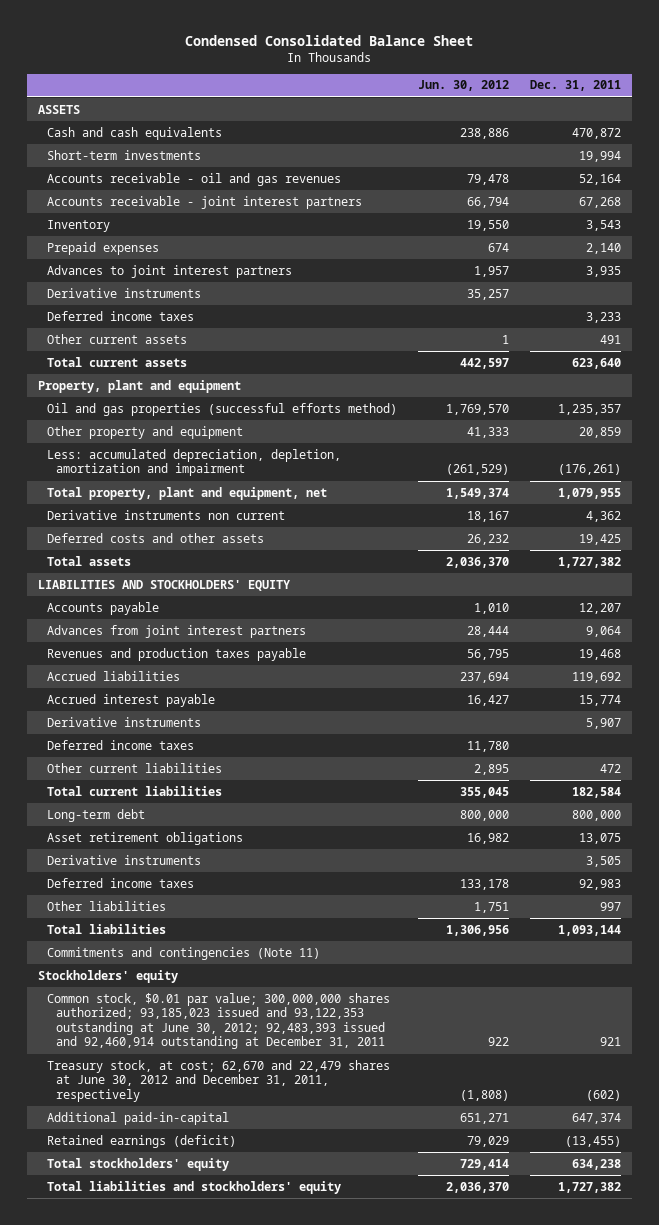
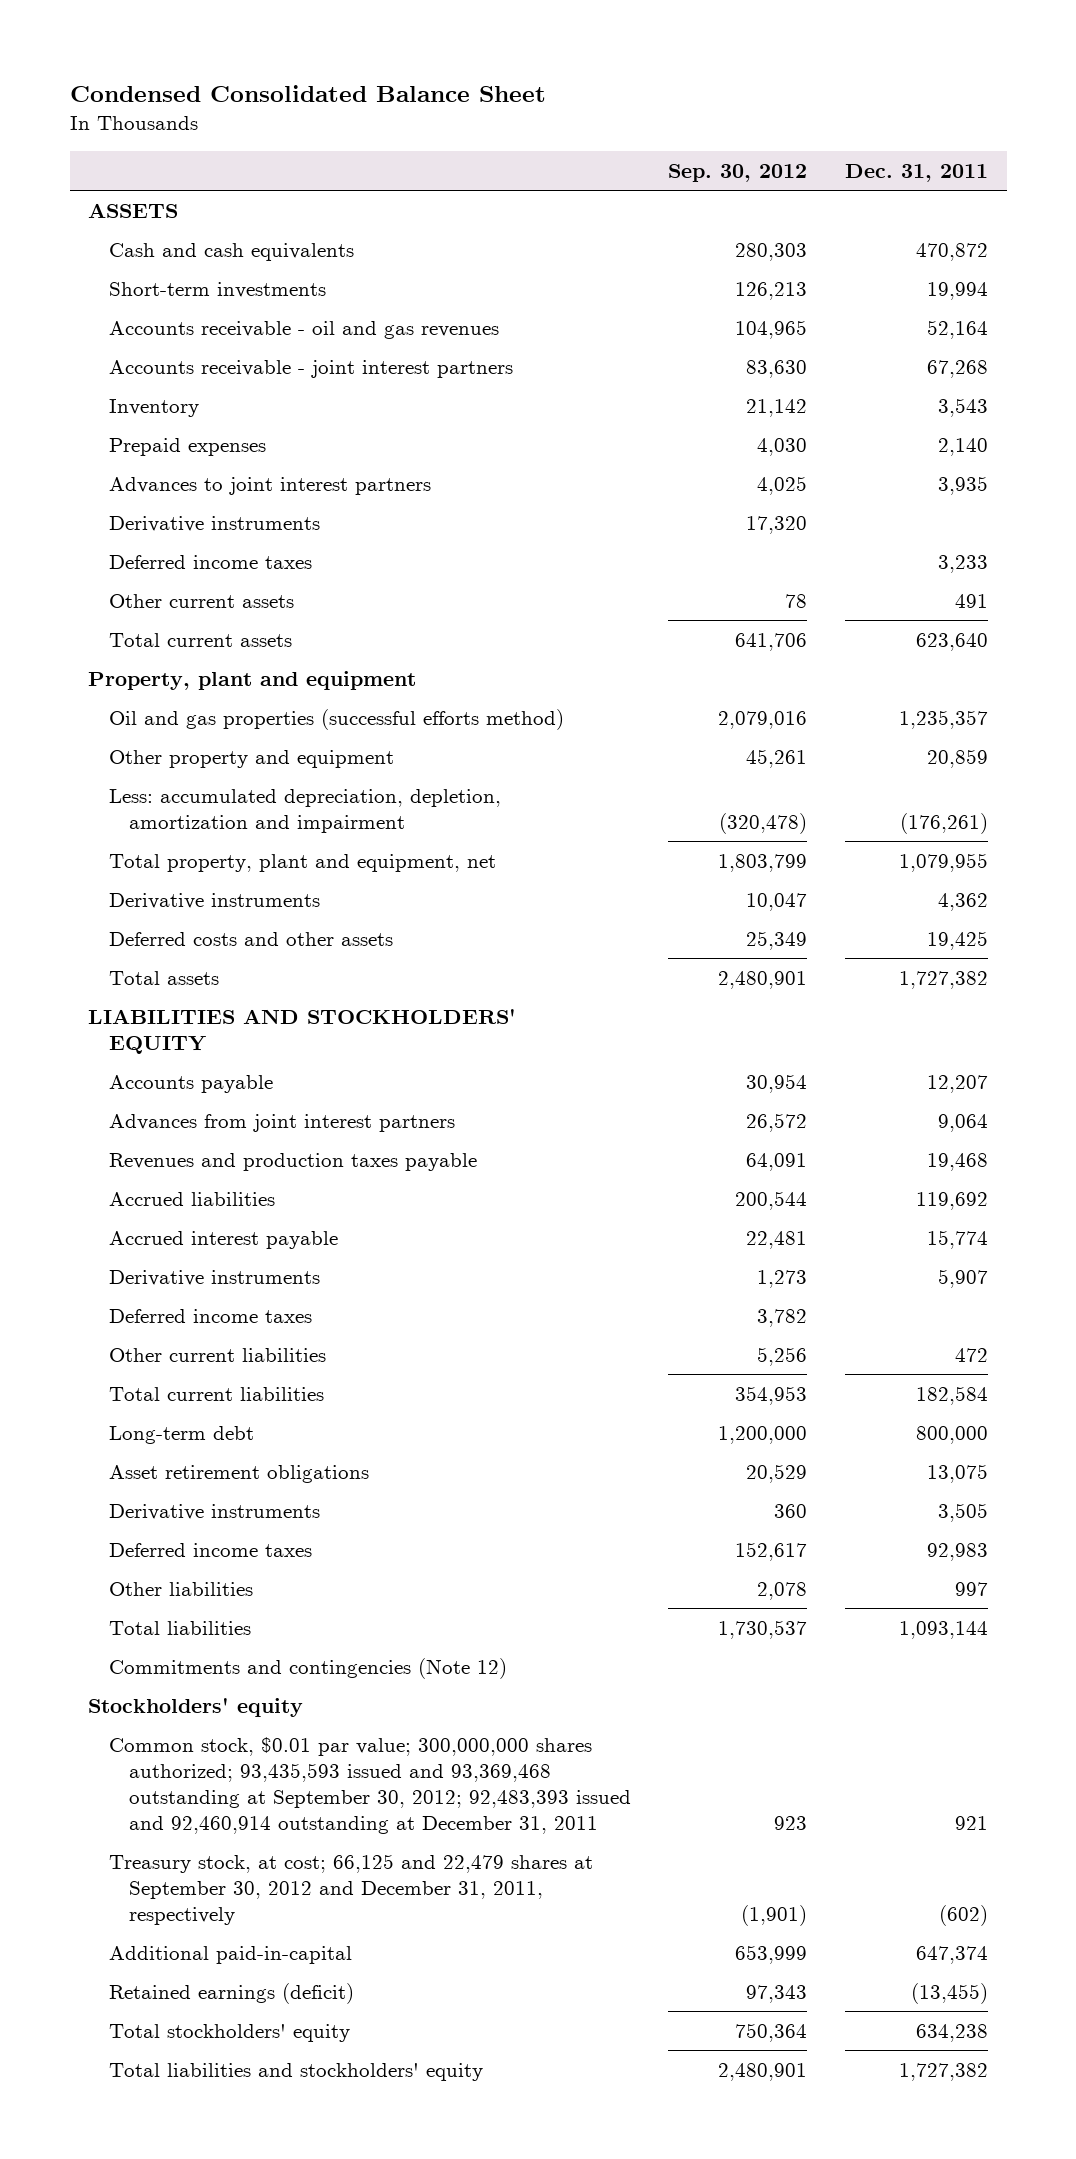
[417,80,509,92] Jun. 30, 2012 -> none
none -> [668,164,808,183] Sep. 30, 2012
[46,509,285,520] Derivative instruments non current -> [108,892,320,909] Derivative instruments
[46,946,320,960] Commitments and contingencies (Note 11) -> [108,1657,507,1679] Commitments and contingencies (Note 12)
[46,992,390,1050] Common stock, $0.01 par value; 300,000,000 shares authorized; 93,185,023 issued and 93,122,353 outstanding at June 30, 2012; 92,483,393 issued and 92,460,914 outstanding at December 31, 2011 -> [108,1736,631,1834] Common stock, $0.01 par value; 300,000,000 shares authorized; 93,435,593 issued and 93,369,468 outstanding at September 30, 2012; 92,483,393 issued and 92,460,914 outstanding at December 31, 2011
[46,1059,390,1102] Treasury stock, at cost; 62,670 and 22,479 shares at June 30, 2012 and December 31, 2011, respectively -> [108,1853,593,1925] Treasury stock, at cost; 66,125 and 22,479 shares at September 30, 2012 and December 31, 2011, respectively

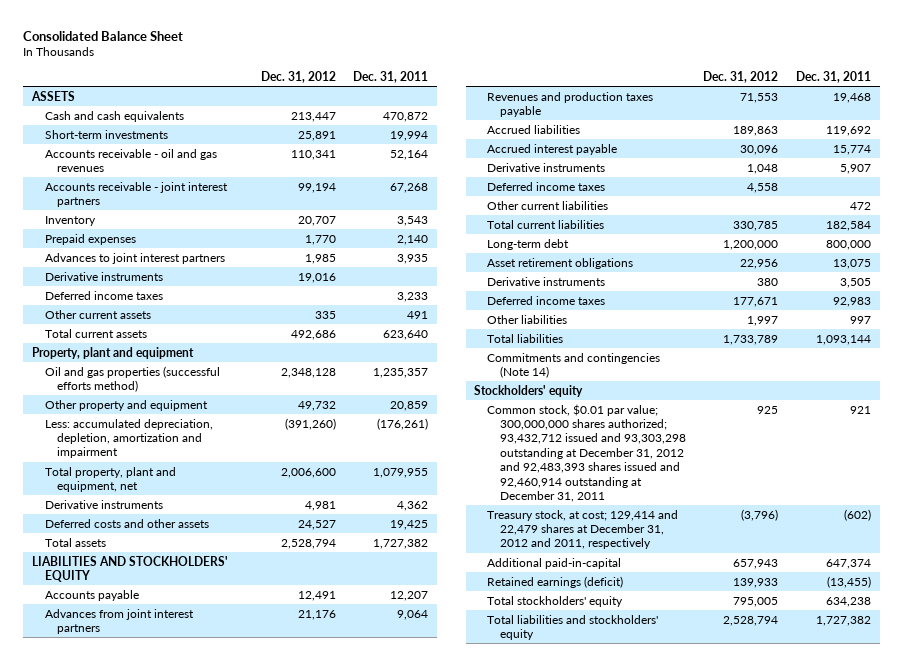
[69,84,546,102] Condensed Consolidated Balance Sheet -> [22,30,183,41] Consolidated Balance Sheet
[668,164,808,183] Sep. 30, 2012 -> none
none -> [260,71,336,84] Dec. 31, 2012
[108,1657,507,1679] Commitments and contingencies (Note 12) -> [487,352,661,378] Commitments and contingencies (Note 14)
[108,1736,631,1834] Common stock, $0.01 par value; 300,000,000 shares authorized; 93,435,593 issued and 93,369,468 outstanding at September 30, 2012; 92,483,393 issued and 92,460,914 outstanding at December 31, 2011 -> [487,403,686,503] Common stock, $0.01 par value; 300,000,000 shares authorized; 93,432,712 issued and 93,303,298 outstanding at December 31, 2012 and 92,483,393 shares issued and 92,460,914 outstanding at December 31, 2011
[108,1853,593,1925] Treasury stock, at cost; 66,125 and 22,479 shares at September 30, 2012 and December 31, 2011, respectively -> [487,509,679,550] Treasury stock, at cost; 129,414 and 22,479 shares at December 31, 2012 and 2011, respectively

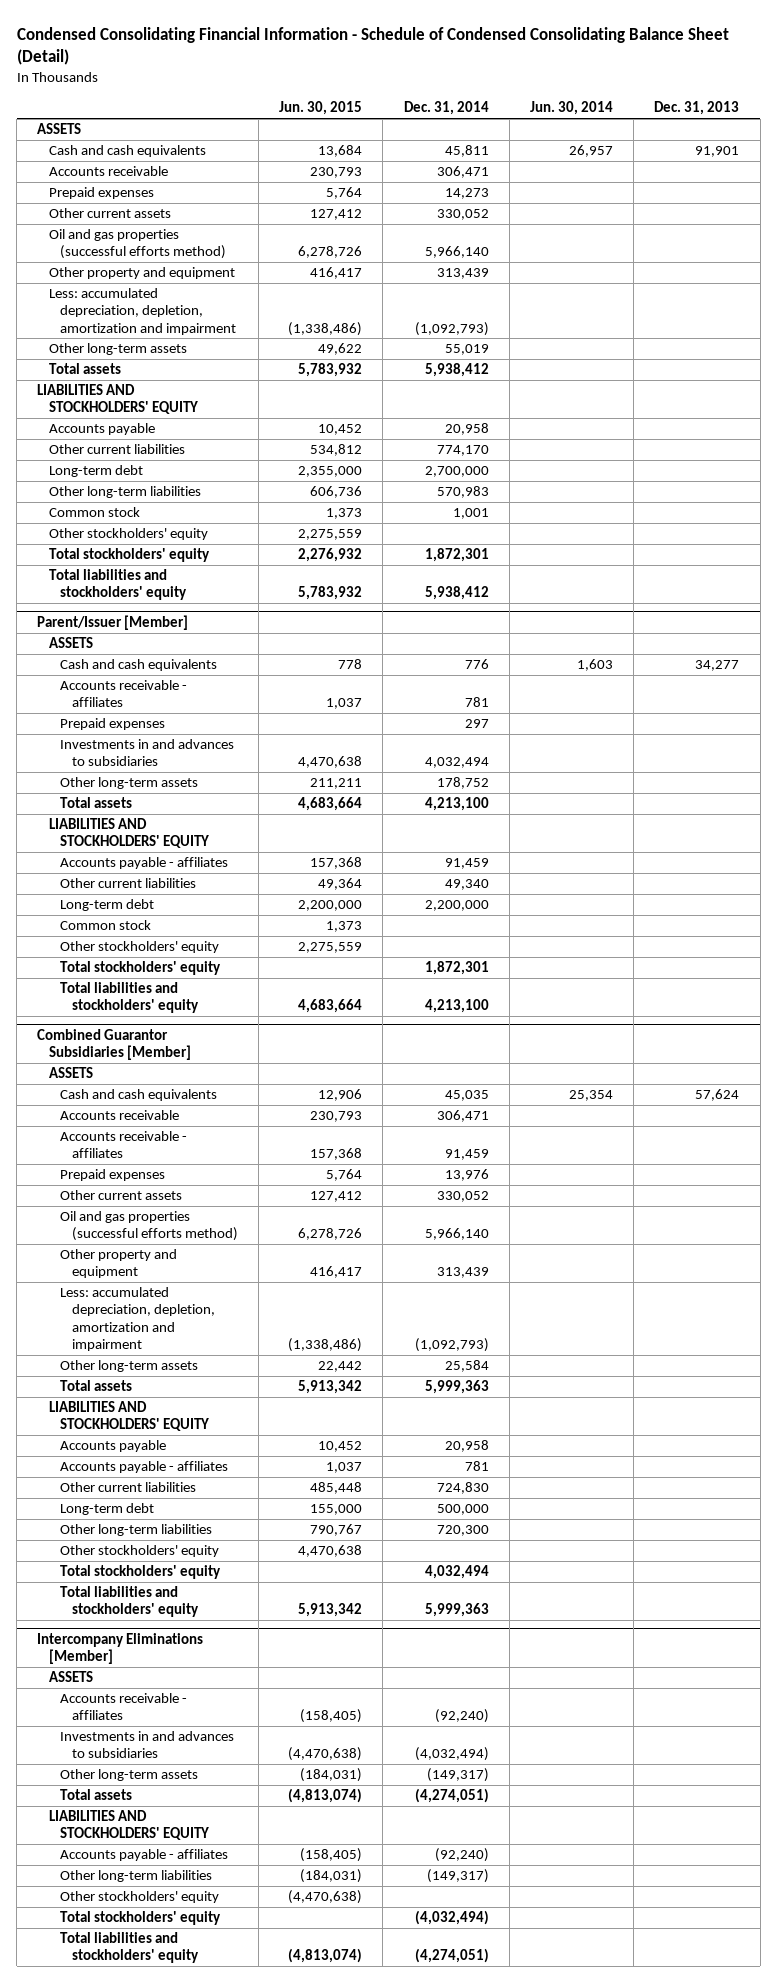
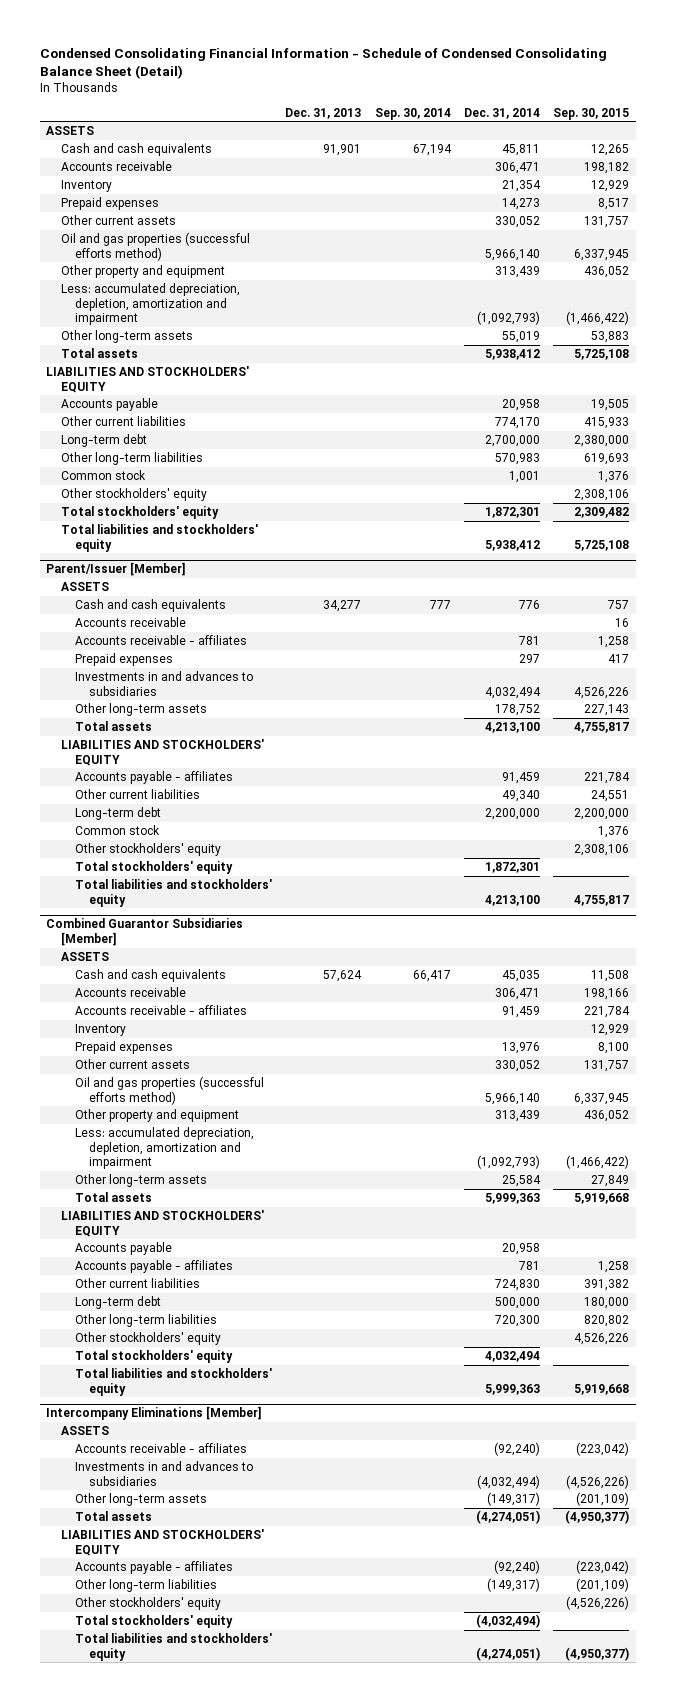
[279,101,363,116] Jun. 30, 2015 -> none
[530,101,614,116] Jun. 30, 2014 -> none
none -> [374,107,451,120] Sep. 30, 2014
none -> [553,107,630,120] Sep. 30, 2015
none -> [60,179,112,192] Inventory
none -> [74,616,186,627] Accounts receivable
none -> [74,1023,126,1036] Inventory

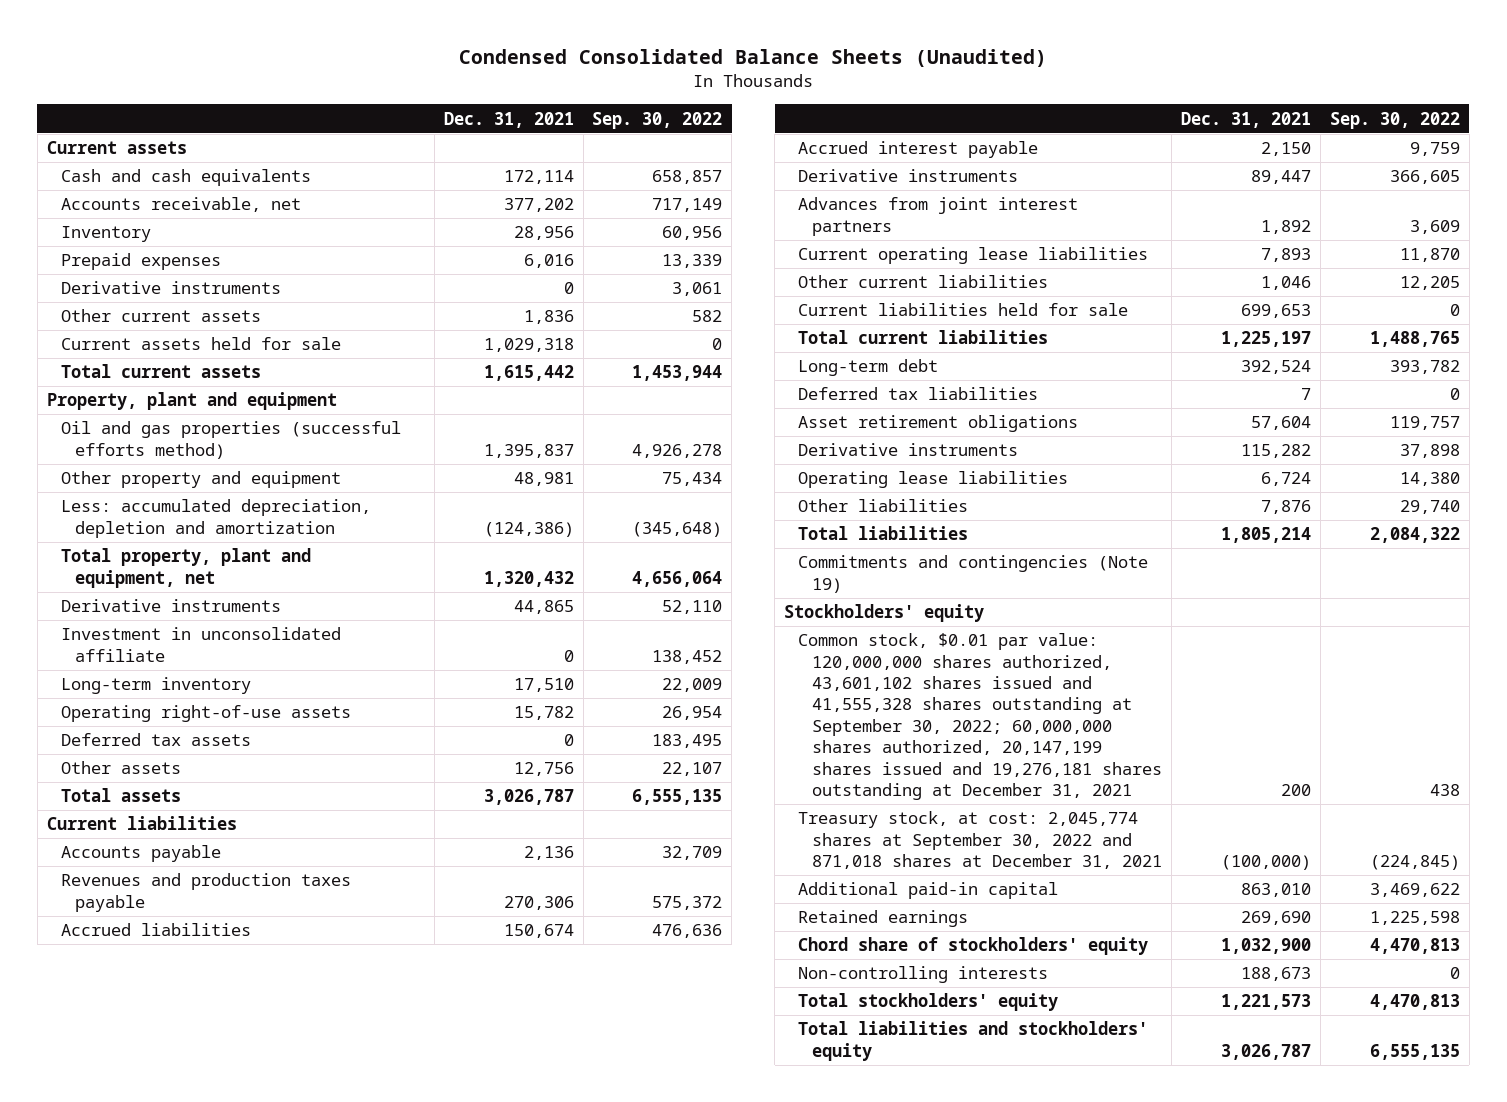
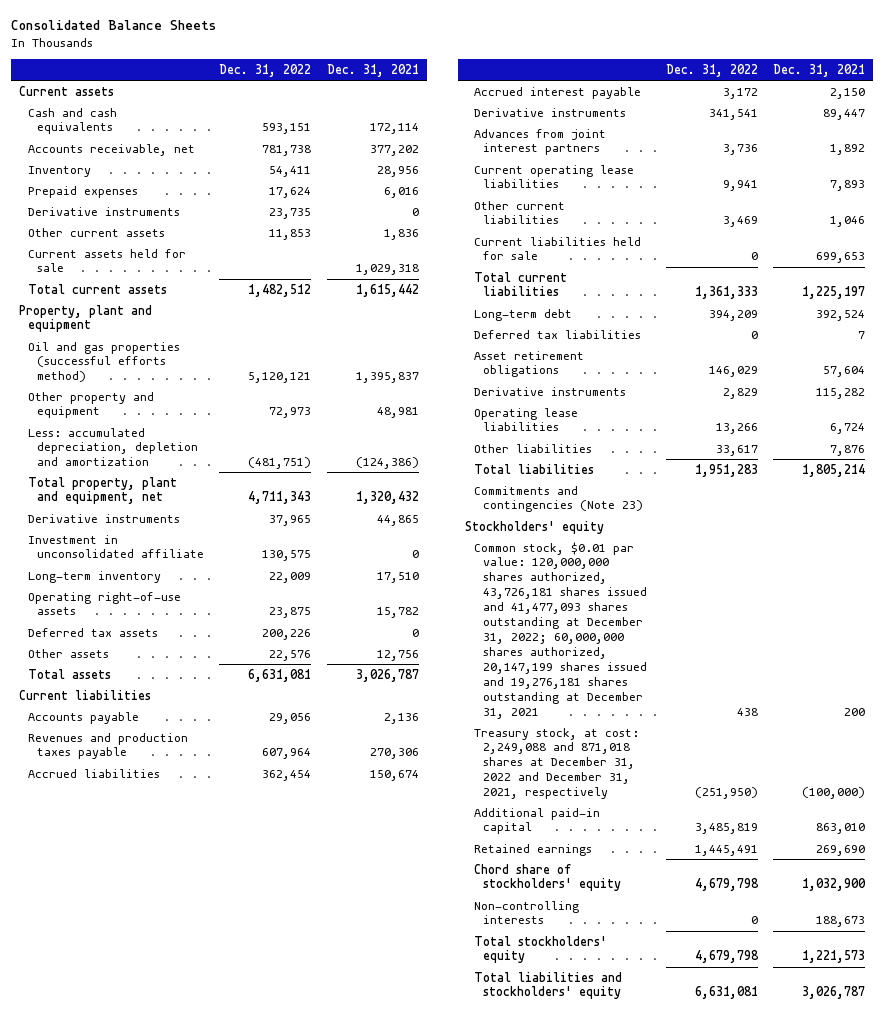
[459,48,1048,67] Condensed Consolidated Balance Sheets (Unaudited) -> [11,20,217,31] Consolidated Balance Sheets
[592,111,723,129] Sep. 30, 2022 -> none
none -> [219,64,312,78] Dec. 31, 2022
[798,555,1149,593] Commitments and contingencies (Note 19) -> [474,485,644,513] Commitments and contingencies (Note 23)
[798,633,1163,800] Common stock, $0.01 par value: 120,000,000 shares authorized, 43,601,102 shares issued and 41,555,328 shares outstanding at September 30, 2022; 60,000,000 shares authorized, 20,147,199 shares issued and 19,276,181 shares outstanding at December 31, 2021 -> [474,541,648,719] Common stock, $0.01 par value: 120,000,000 shares authorized, 43,726,181 shares issued and 41,477,093 shares outstanding at December 31, 2022; 60,000,000 shares authorized, 20,147,199 shares issued and 19,276,181 shares outstanding at December 31, 2021
[798,811,1163,870] Treasury stock, at cost: 2,045,774 shares at September 30, 2022 and 871,018 shares at December 31, 2021 -> [474,727,640,800] Treasury stock, at cost: 2,249,088 and 871,018 shares at December 31, 2022 and December 31, 2021, respectively

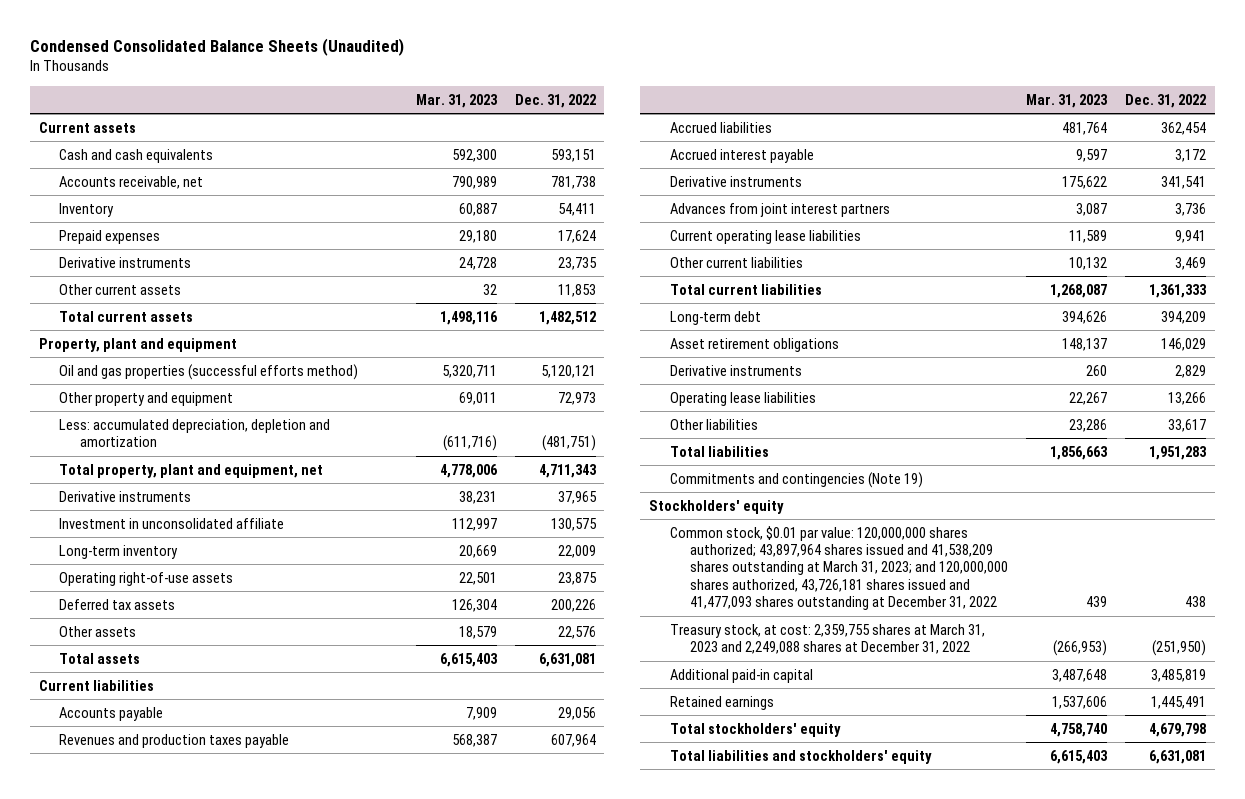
[11,20,217,31] Consolidated Balance Sheets -> [29,38,404,57] Condensed Consolidated Balance Sheets (Unaudited)
[326,64,419,78] Dec. 31, 2021 -> none
none -> [415,93,498,108] Mar. 31, 2023
[27,248,186,273] Current assets held for sale -> none
[474,236,642,261] Current liabilities held for sale -> none
[474,329,642,339] Deferred tax liabilities -> none
[474,485,644,513] Commitments and contingencies (Note 23) -> [669,471,923,488] Commitments and contingencies (Note 19)
[474,541,648,719] Common stock, $0.01 par value: 120,000,000 shares authorized, 43,726,181 shares issued and 41,477,093 shares outstanding at December 31, 2022; 60,000,000 shares authorized, 20,147,199 shares issued and 19,276,181 shares outstanding at December 31, 2021 -> [669,525,1009,611] Common stock, $0.01 par value: 120,000,000 shares authorized; 43,897,964 shares issued and 41,538,209 shares outstanding at March 31, 2023; and 120,000,000 shares authorized, 43,726,181 shares issued and 41,477,093 shares outstanding at December 31, 2022
[474,727,640,800] Treasury stock, at cost: 2,249,088 and 871,018 shares at December 31, 2022 and December 31, 2021, respectively -> [669,623,985,655] Treasury stock, at cost: 2,359,755 shares at March 31, 2023 and 2,249,088 shares at December 31, 2022
[474,863,622,892] Chord share of stockholders' equity -> none
[474,900,580,925] Non-controlling interests -> none

